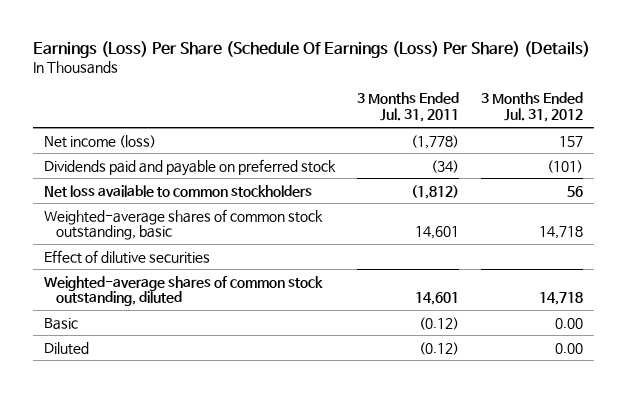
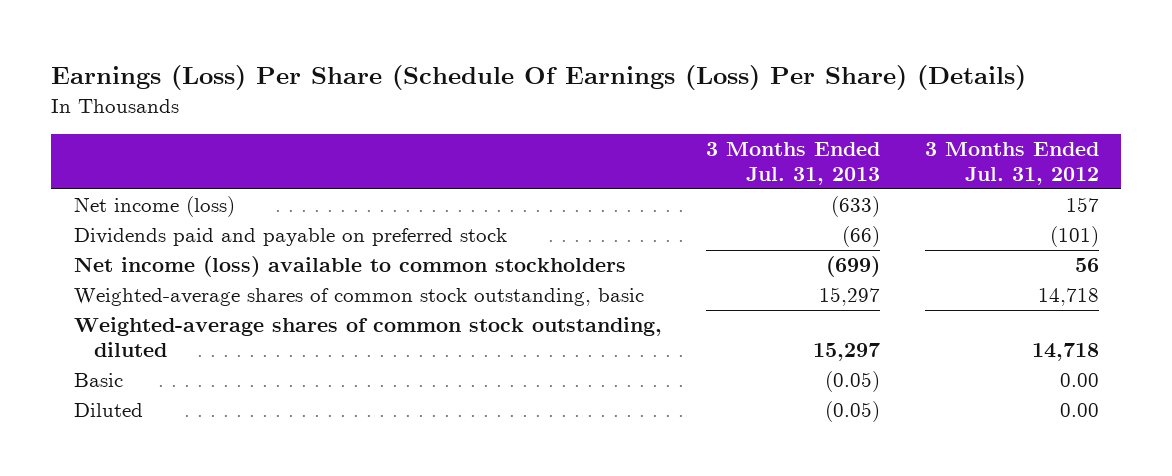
[357,92,460,123] 3 Months Ended Jul. 31, 2011 -> none
none -> [706,142,881,185] 3 Months Ended Jul. 31, 2013
[44,184,313,197] Net loss available to common stockholders -> [73,256,626,278] Net income (loss) available to common stockholders
[44,249,211,264] Effect of dilutive securities -> none

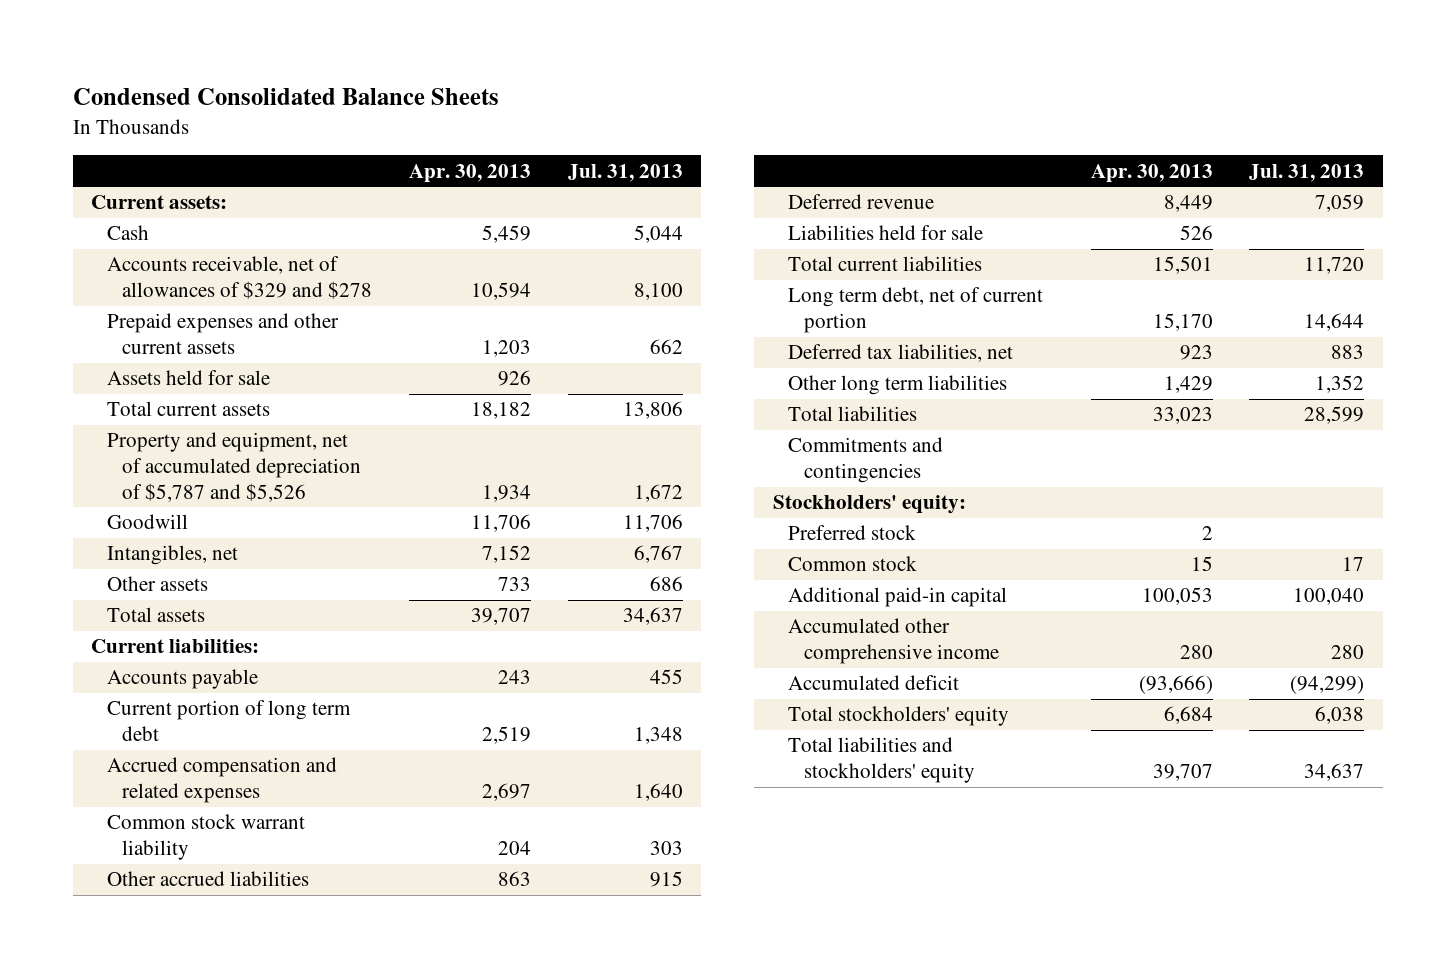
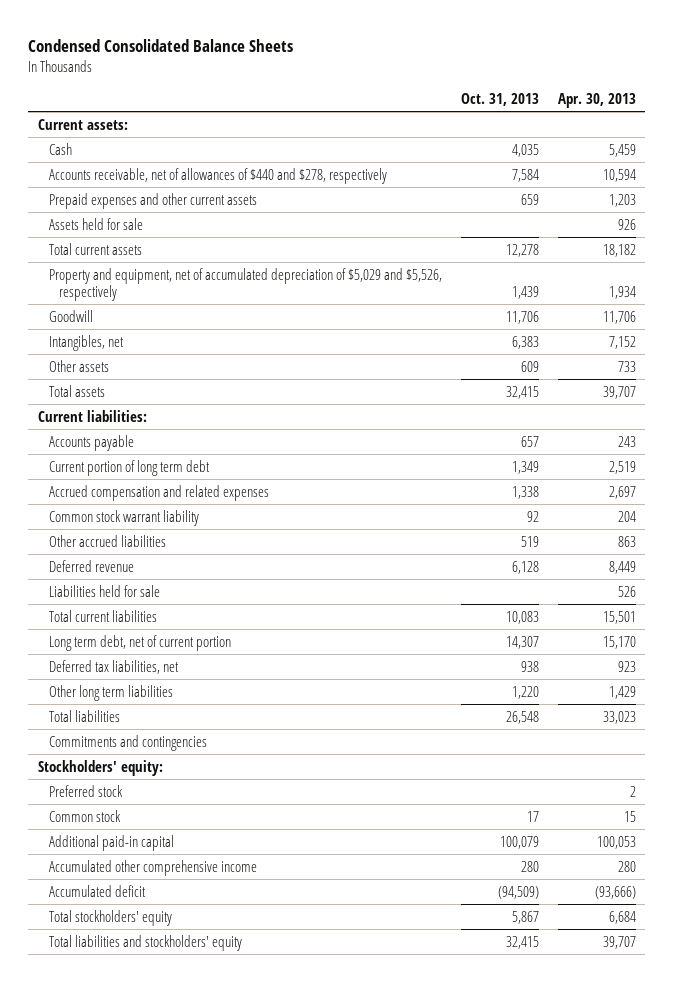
[567,163,683,182] Jul. 31, 2013 -> none
none -> [460,93,539,107] Oct. 31, 2013
[106,256,373,300] Accounts receivable, net of allowances of $329 and $278 -> [48,167,387,184] Accounts receivable, net of allowances of $440 and $278, respectively
[106,432,362,502] Property and equipment, net of accumulated depreciation of $5,787 and $5,526 -> [48,267,442,302] Property and equipment, net of accumulated depreciation of $5,029 and $5,526, respectively

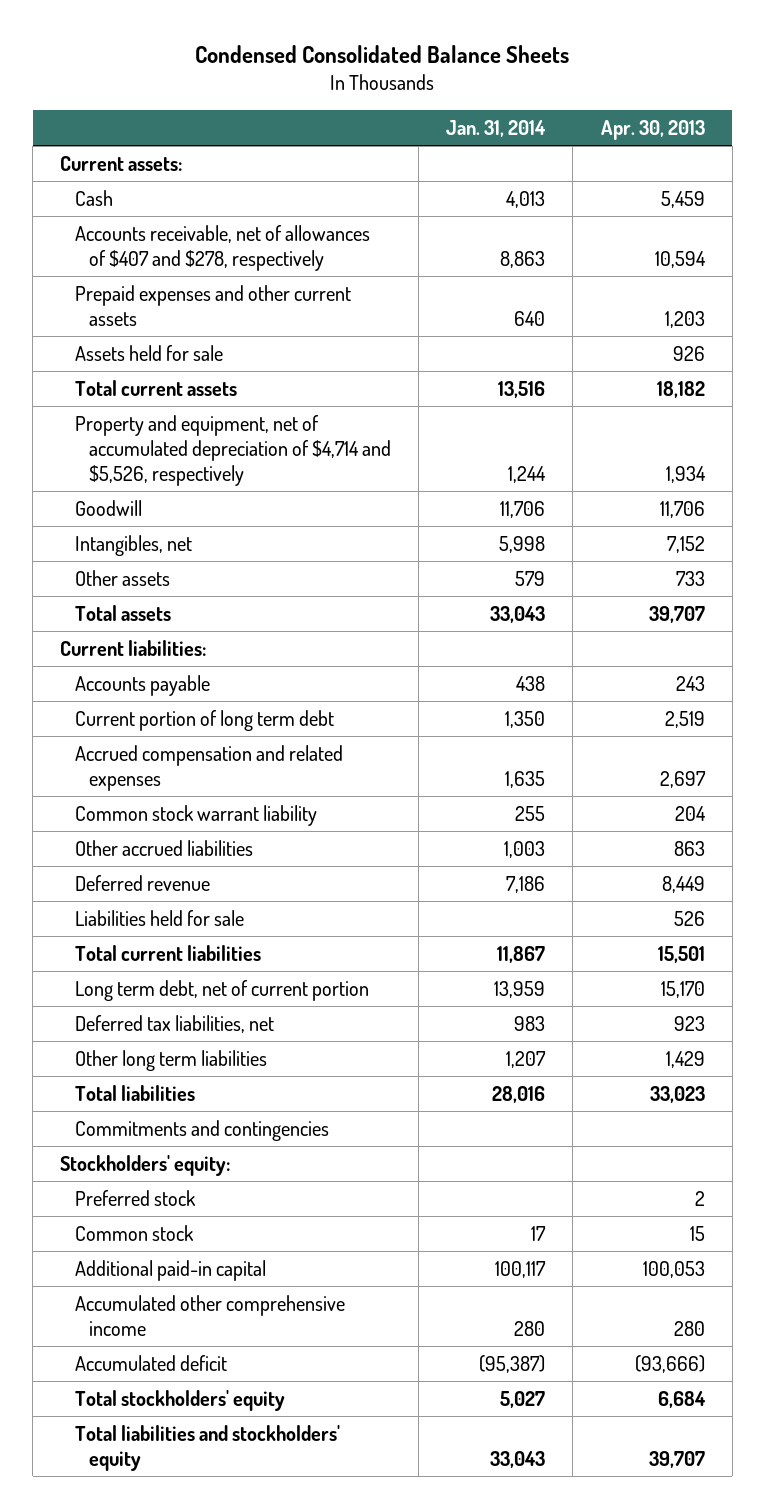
[460,93,539,107] Oct. 31, 2013 -> none
none -> [446,119,547,137] Jan. 31, 2014
[48,167,387,184] Accounts receivable, net of allowances of $440 and $278, respectively -> [74,224,370,271] Accounts receivable, net of allowances of $407 and $278, respectively
[48,267,442,302] Property and equipment, net of accumulated depreciation of $5,029 and $5,526, respectively -> [74,414,392,486] Property and equipment, net of accumulated depreciation of $4,714 and $5,526, respectively

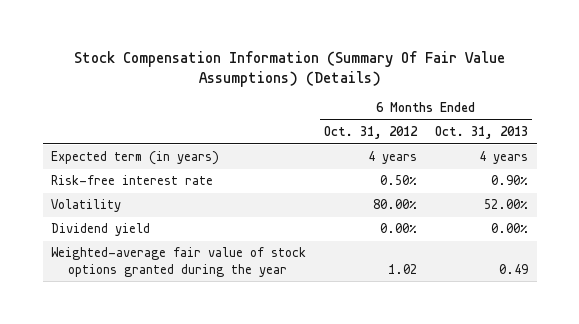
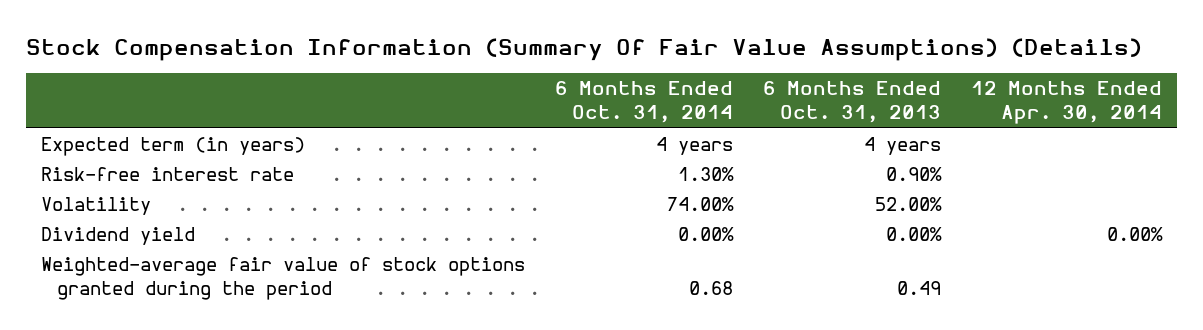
[324,126,419,140] Oct. 31, 2012 -> none
none -> [554,81,733,124] 6 Months Ended Oct. 31, 2014
none -> [971,81,1163,125] 12 Months Ended Apr. 30, 2014
[51,247,307,277] Weighted-average fair value of stock options granted during the year -> [40,257,525,301] Weighted-average fair value of stock options granted during the period

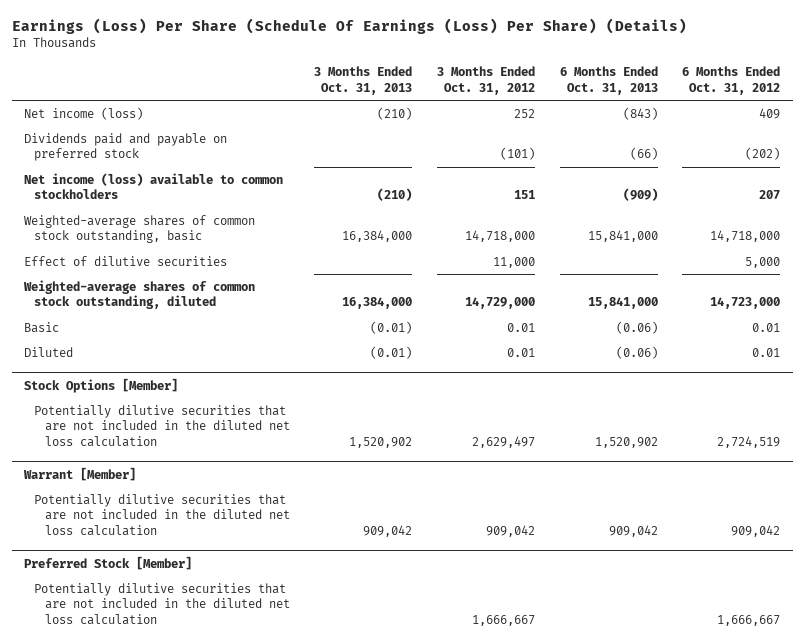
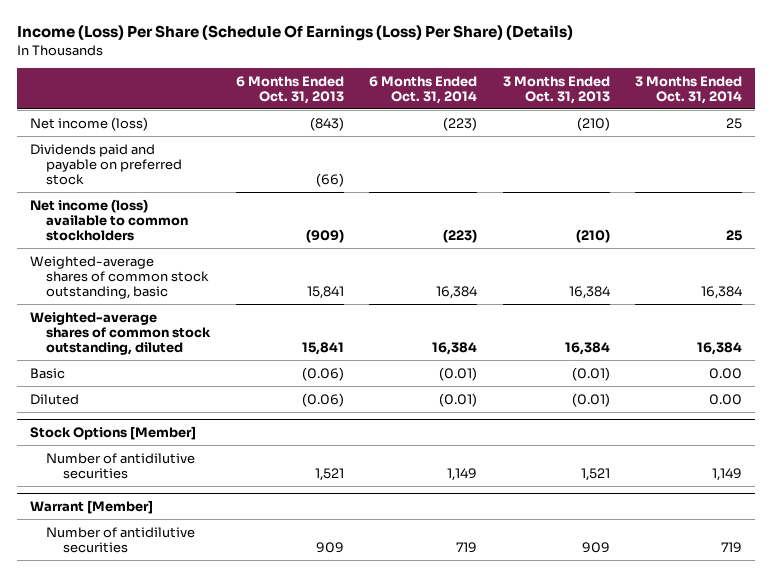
[11,17,687,34] Earnings (Loss) Per Share (Schedule Of Earnings (Loss) Per Share) (Details) -> [17,25,574,42] Income (Loss) Per Share (Schedule Of Earnings (Loss) Per Share) (Details)
[436,66,535,95] 3 Months Ended Oct. 31, 2012 -> none
[682,66,781,95] 6 Months Ended Oct. 31, 2012 -> none
none -> [369,75,478,104] 6 Months Ended Oct. 31, 2014
none -> [634,75,742,104] 3 Months Ended Oct. 31, 2014
[24,255,228,266] Effect of dilutive securities -> none
[342,230,413,243] 16,384,000 -> [568,286,610,300] 16,384
[587,230,658,243] 15,841,000 -> [306,286,344,300] 15,841
[342,297,413,310] 16,384,000 -> [564,342,610,356] 16,384
[587,297,658,310] 15,841,000 -> [301,342,344,356] 15,841
[34,404,290,448] Potentially dilutive securities that are not included in the diluted net loss calculation -> none
none -> [46,452,196,479] Number of antidilutive securities
[34,493,290,537] Potentially dilutive securities that are not included in the diluted net loss calculation -> none
[24,555,193,570] Preferred Stock [Member] -> none
[34,582,290,626] Potentially dilutive securities that are not included in the diluted net loss calculation -> none
none -> [46,526,196,553] Number of antidilutive securities

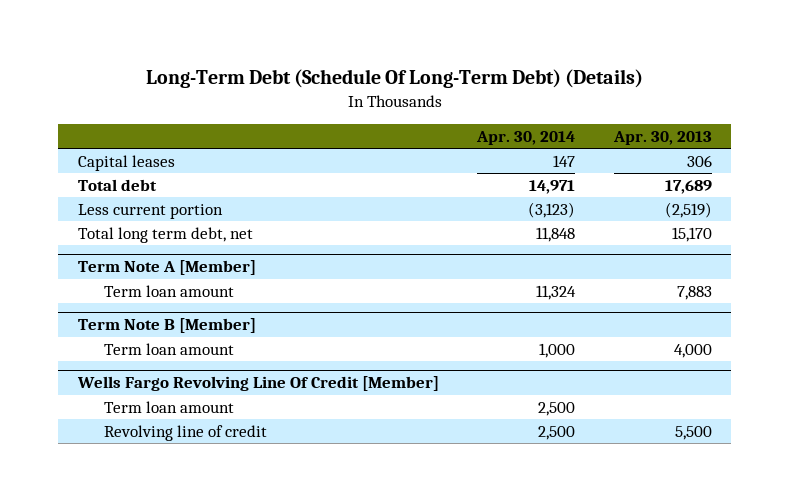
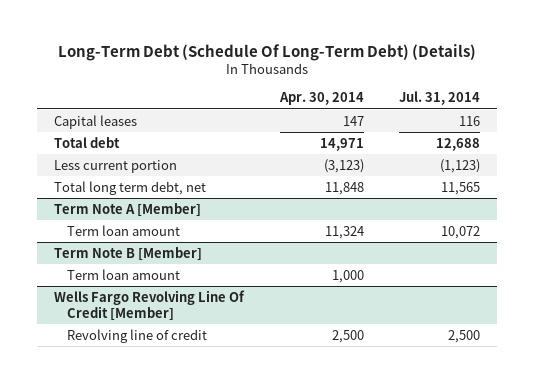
[612,130,712,145] Apr. 30, 2013 -> none
none -> [398,91,480,106] Jul. 31, 2014
[103,400,234,413] Term loan amount -> none

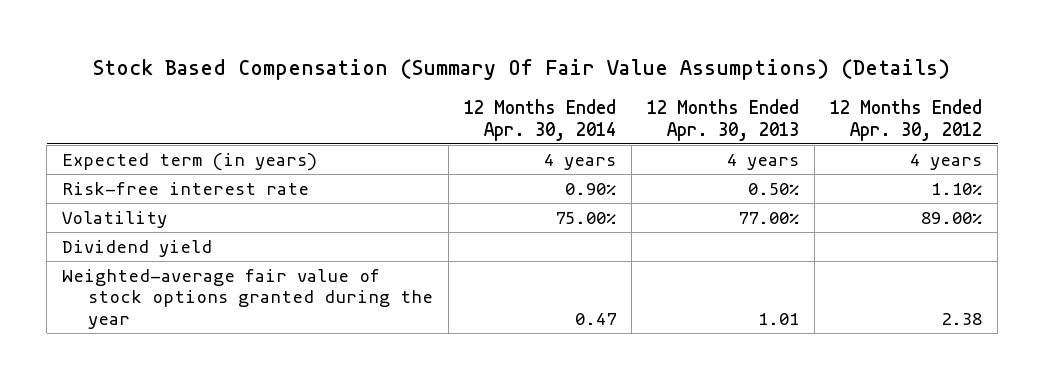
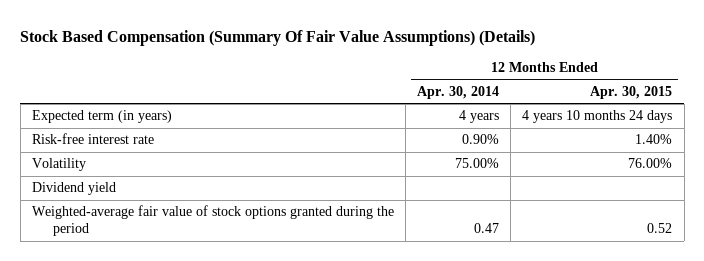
[647,99,800,141] 12 Months Ended Apr. 30, 2013 -> none
[830,99,983,141] 12 Months Ended Apr. 30, 2012 -> none
none -> [590,85,673,99] Apr. 30, 2015
[62,268,434,329] Weighted-average fair value of stock options granted during the year -> [31,205,394,237] Weighted-average fair value of stock options granted during the period

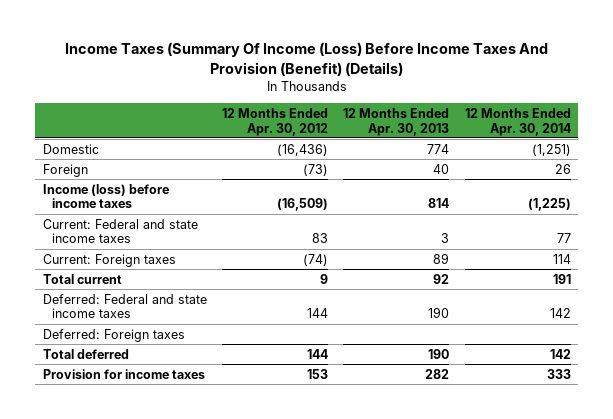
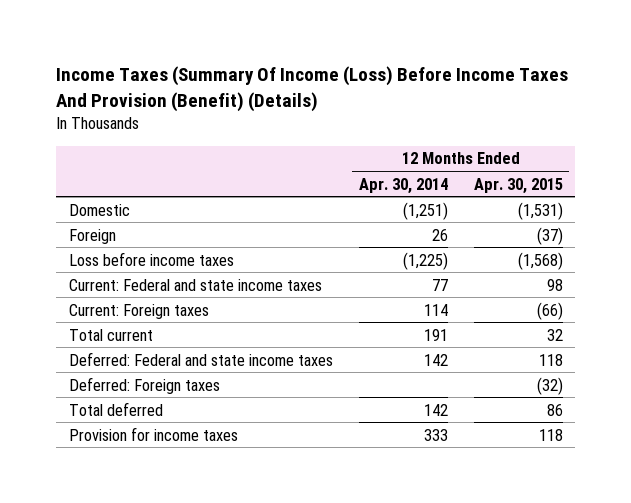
[221,107,328,136] 12 Months Ended Apr. 30, 2012 -> none
[343,107,450,136] 12 Months Ended Apr. 30, 2013 -> none
none -> [473,177,563,194] Apr. 30, 2015
[42,183,169,209] Income (loss) before income taxes -> [68,251,234,266] Loss before income taxes

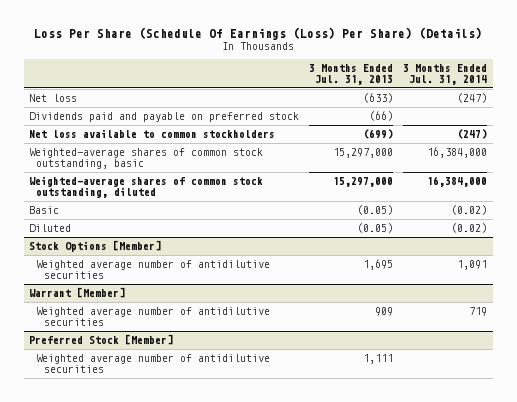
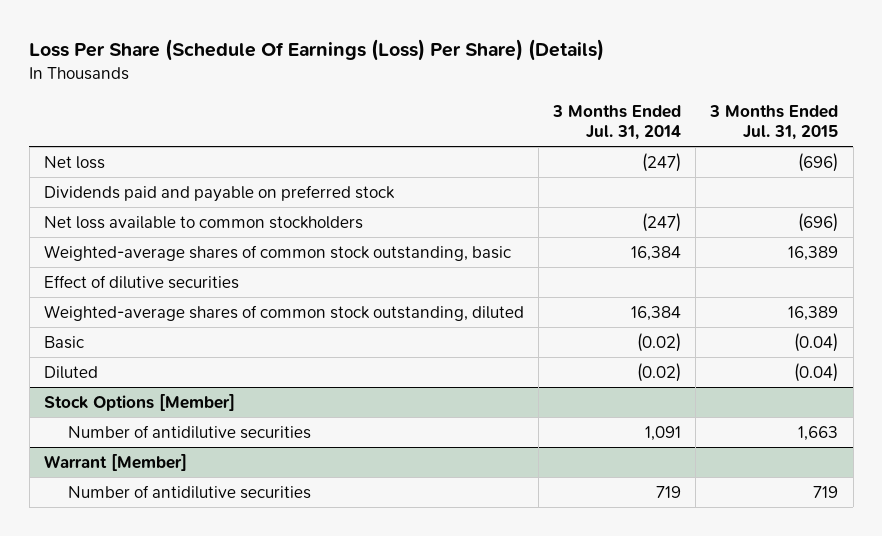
[309,63,394,85] 3 Months Ended Jul. 31, 2013 -> none
none -> [709,104,839,140] 3 Months Ended Jul. 31, 2015
[427,146,488,158] 16,384,000 -> [631,246,682,262] 16,384
none -> [43,275,239,290] Effect of dilutive securities
[427,175,488,187] 16,384,000 -> [631,306,682,322] 16,384
[36,259,271,279] Weighted average number of antidilutive securities -> [67,425,311,440] Number of antidilutive securities
[29,333,174,345] Preferred Stock [Member] -> none
[36,353,271,373] Weighted average number of antidilutive securities -> none
[36,306,271,326] Weighted average number of antidilutive securities -> [67,485,311,500] Number of antidilutive securities

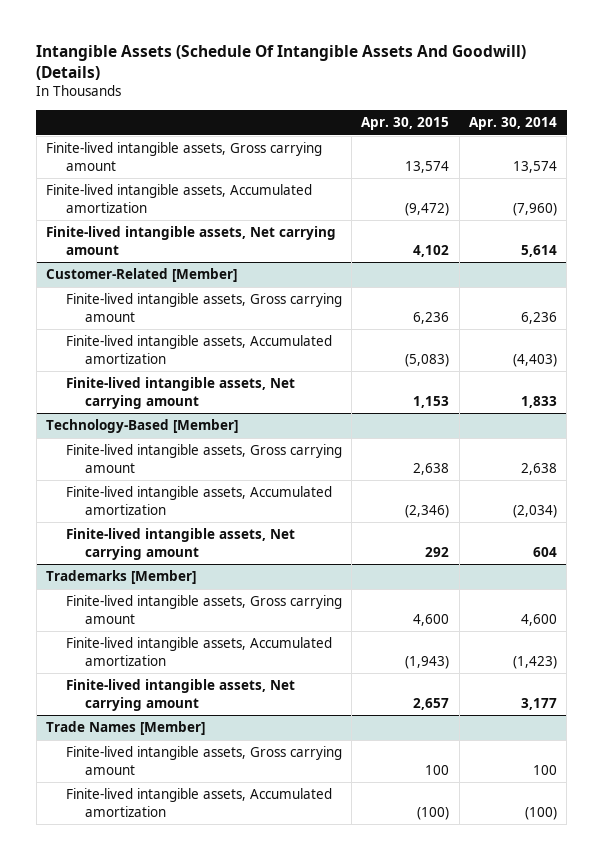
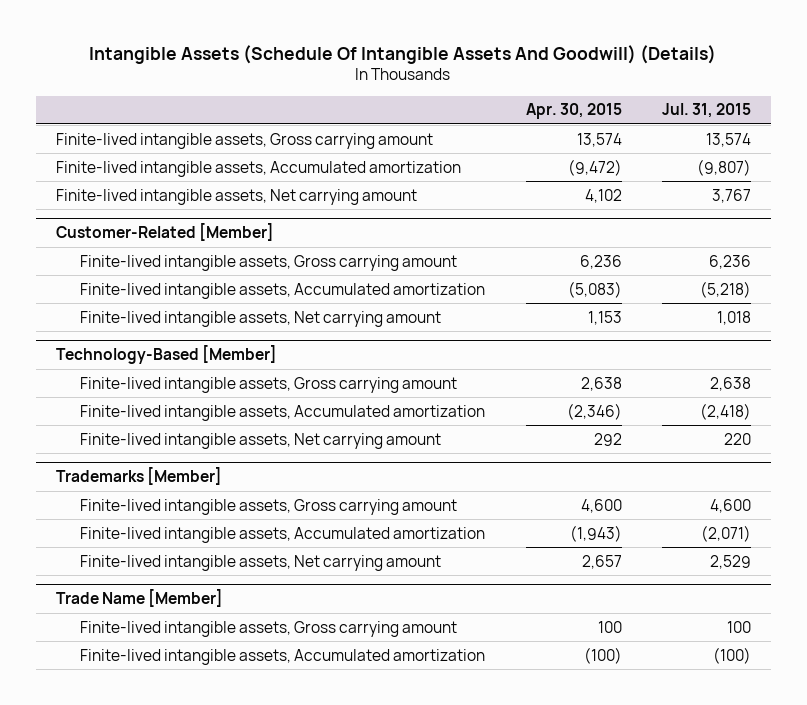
[468,116,557,130] Apr. 30, 2014 -> none
none -> [661,103,751,119] Jul. 31, 2015
[46,721,206,736] Trade Names [Member] -> [55,589,223,608] Trade Name [Member]

